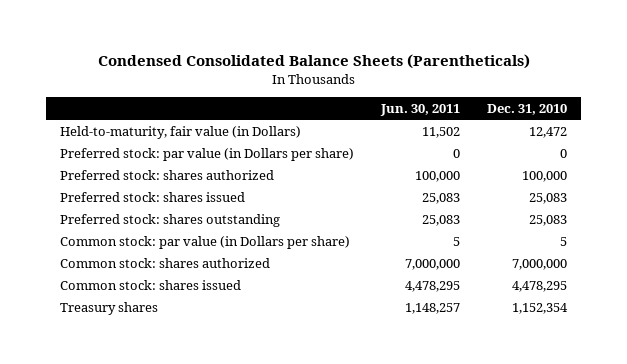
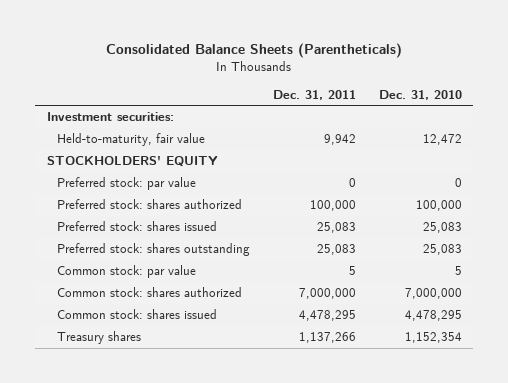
[97,54,530,70] Condensed Consolidated Balance Sheets (Parentheticals) -> [106,43,403,59] Consolidated Balance Sheets (Parentheticals)
[380,103,461,116] Jun. 30, 2011 -> none
none -> [272,89,356,100] Dec. 31, 2011
none -> [46,112,174,122] Investment securities:
[59,125,301,139] Held-to-maturity, fair value (in Dollars) -> [57,133,206,147] Held-to-maturity, fair value
none -> [46,156,218,168] STOCKHOLDERS' EQUITY
[59,147,354,161] Preferred stock: par value (in Dollars per share) -> [57,177,197,191] Preferred stock: par value
[59,235,350,249] Common stock: par value (in Dollars per share) -> [57,265,197,279] Common stock: par value

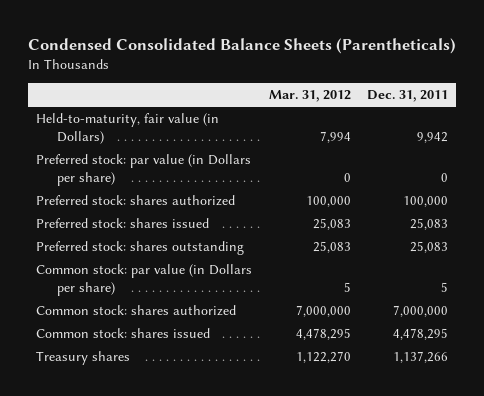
[106,43,403,59] Consolidated Balance Sheets (Parentheticals) -> [27,37,456,54] Condensed Consolidated Balance Sheets (Parentheticals)
[378,89,462,100] Dec. 31, 2010 -> none
none -> [268,90,351,103] Mar. 31, 2012
[46,112,174,122] Investment securities: -> none
[46,156,218,168] STOCKHOLDERS' EQUITY -> none
[57,133,206,147] Held-to-maturity, fair value -> [36,113,220,144] Held-to-maturity, fair value (in Dollars)
[57,177,197,191] Preferred stock: par value -> [36,154,252,186] Preferred stock: par value (in Dollars per share)
[57,265,197,279] Common stock: par value -> [36,264,253,296] Common stock: par value (in Dollars per share)

